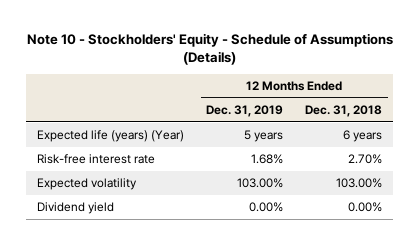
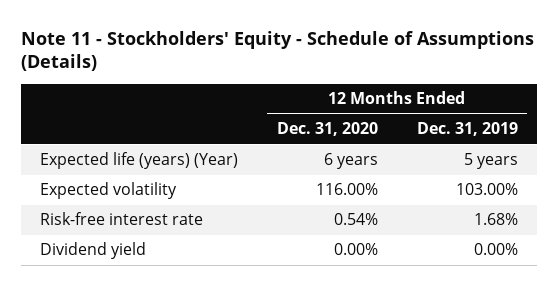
[26,33,393,66] Note 10 - Stockholders' Equity - Schedule of Assumptions (Details) -> [20,30,534,72] Note 11 - Stockholders' Equity - Schedule of Assumptions (Details)
[305,104,383,117] Dec. 31, 2018 -> none
none -> [276,122,378,137] Dec. 31, 2020
[36,154,155,165] Risk-free interest rate -> [40,212,204,226] Risk-free interest rate

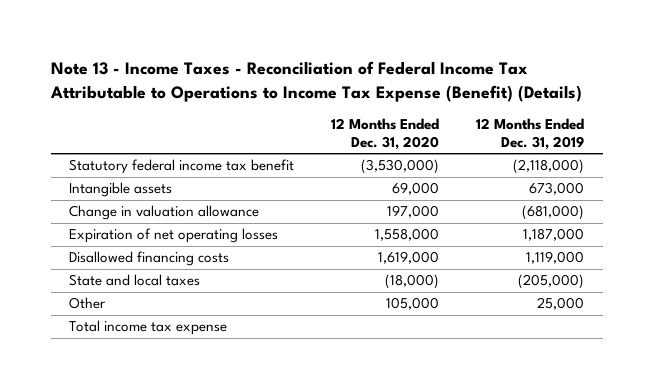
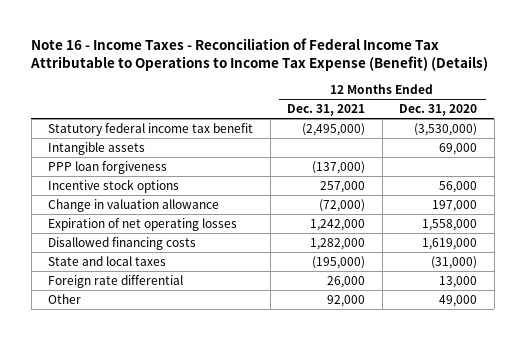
[49,61,582,102] Note 13 - Income Taxes - Reconciliation of Federal Income Tax Attributable to Operations to Income Tax Expense (Benefit) (Details) -> [30,37,489,72] Note 16 - Income Taxes - Reconciliation of Federal Income Tax Attributable to Operations to Income Tax Expense (Benefit) (Details)
[476,118,585,151] 12 Months Ended Dec. 31, 2019 -> none
none -> [287,104,366,117] Dec. 31, 2021
none -> [48,160,168,174] PPP loan forgiveness
none -> [48,178,180,193] Incentive stock options
[69,320,228,336] Total income tax expense -> none
[385,274,440,290] (18,000) -> [431,255,478,269] (31,000)
none -> [48,274,184,288] Foreign rate differential
[386,297,440,311] 105,000 -> [439,294,478,307] 49,000

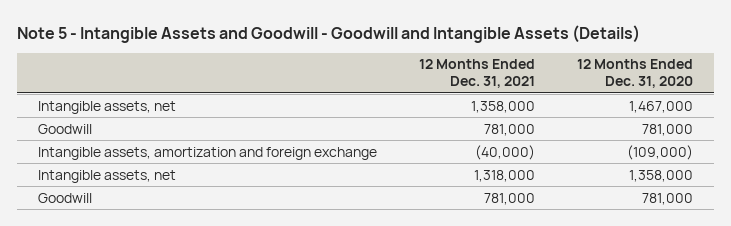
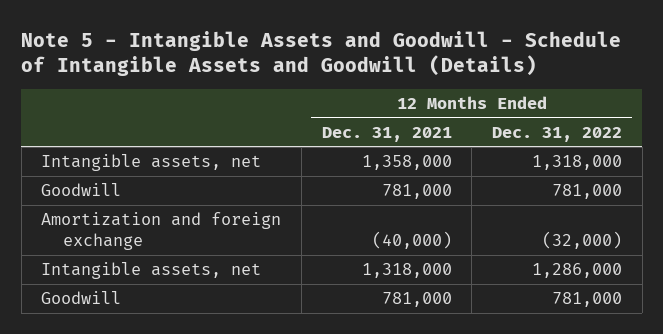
[16,24,640,43] Note 5 - Intangible Assets and Goodwill - Goodwill and Intangible Assets (Details) -> [21,30,622,77] Note 5 - Intangible Assets and Goodwill - Schedule of Intangible Assets and Goodwill (Details)
[576,59,693,89] 12 Months Ended Dec. 31, 2020 -> none
none -> [491,126,622,142] Dec. 31, 2022
[37,146,377,160] Intangible assets, amortization and foreign exchange -> [41,212,282,251] Amortization and foreign exchange

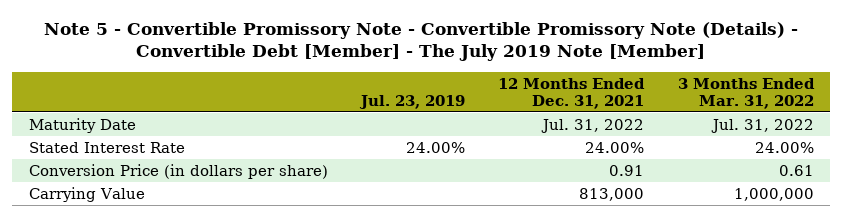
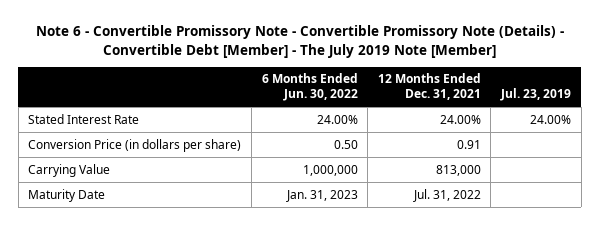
[44,21,799,62] Note 5 - Convertible Promissory Note - Convertible Promissory Note (Details) - Convertible Debt [Member] - The July 2019 Note [Member] -> [35,25,564,58] Note 6 - Convertible Promissory Note - Convertible Promissory Note (Details) - Convertible Debt [Member] - The July 2019 Note [Member]
[677,77,815,109] 3 Months Ended Mar. 31, 2022 -> none
none -> [261,73,358,102] 6 Months Ended Jun. 30, 2022
[28,117,136,133] Maturity Date -> [28,188,106,202] Maturity Date

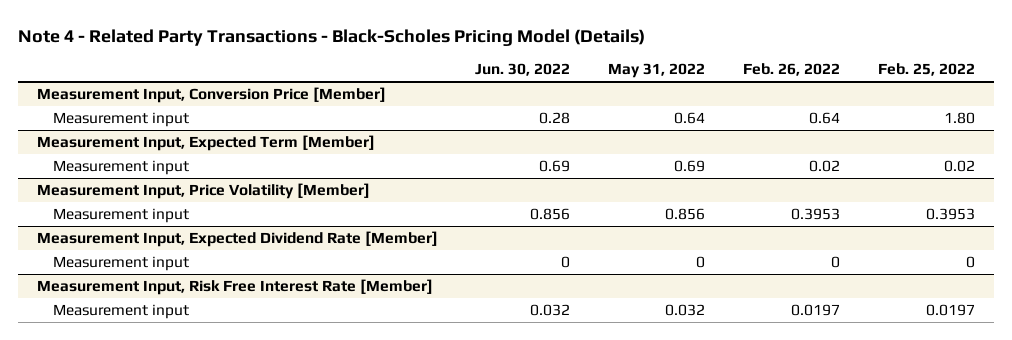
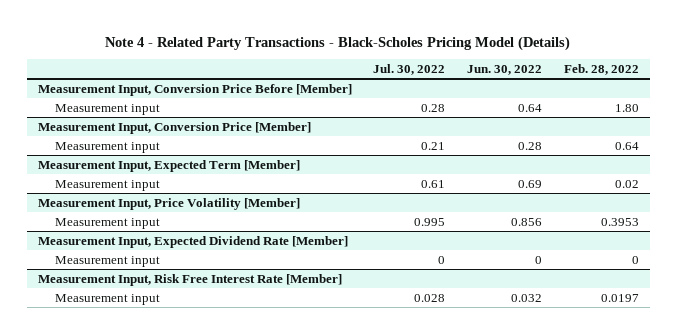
[608,63,706,79] May 31, 2022 -> none
[743,63,841,77] Feb. 26, 2022 -> none
[878,63,976,77] Feb. 25, 2022 -> none
none -> [373,64,446,76] Jul. 30, 2022
none -> [564,64,640,76] Feb. 28, 2022
none -> [37,83,352,96] Measurement Input, Conversion Price Before [Member]
none -> [55,103,161,115] Measurement input

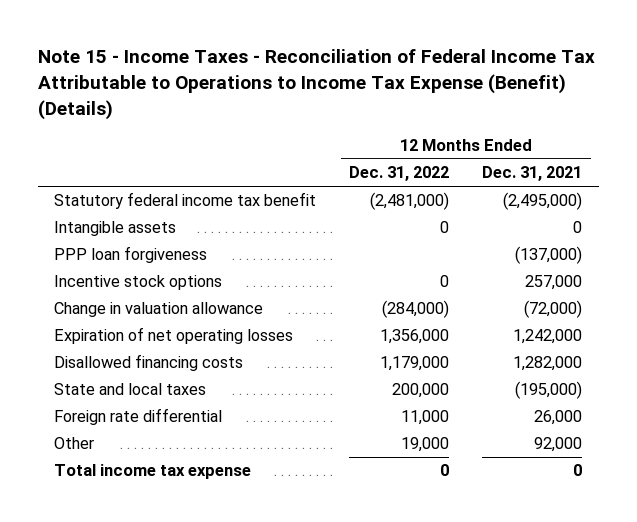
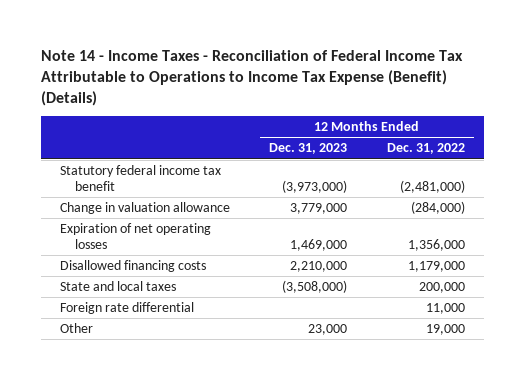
[37,49,595,121] Note 15 - Income Taxes - Reconciliation of Federal Income Tax Attributable to Operations to Income Tax Expense (Benefit) (Details) -> [40,50,463,106] Note 14 - Income Taxes - Reconciliation of Federal Income Tax Attributable to Operations to Income Tax Expense (Benefit) (Details)
[482,166,583,182] Dec. 31, 2021 -> none
none -> [269,143,348,155] Dec. 31, 2023
[54,221,177,237] Intangible assets -> none
[54,246,208,264] PPP loan forgiveness -> none
[54,275,223,291] Incentive stock options -> none
[54,464,252,480] Total income tax expense -> none

